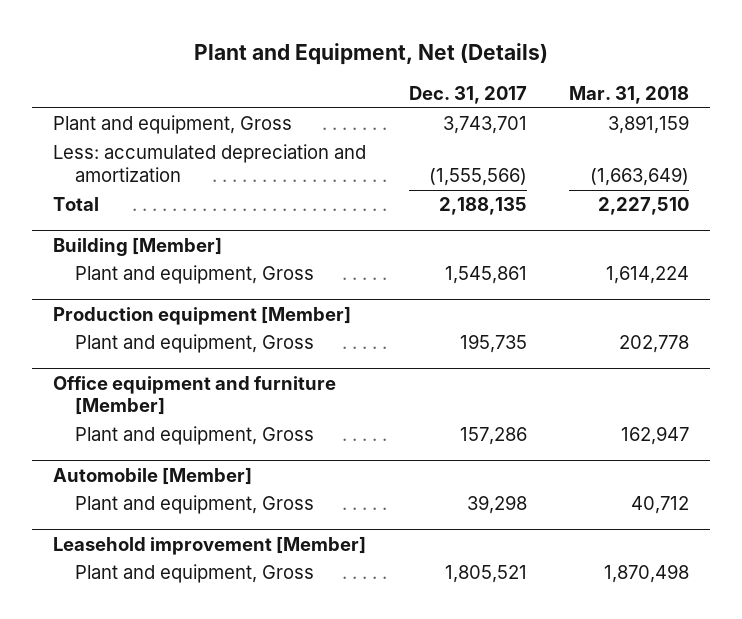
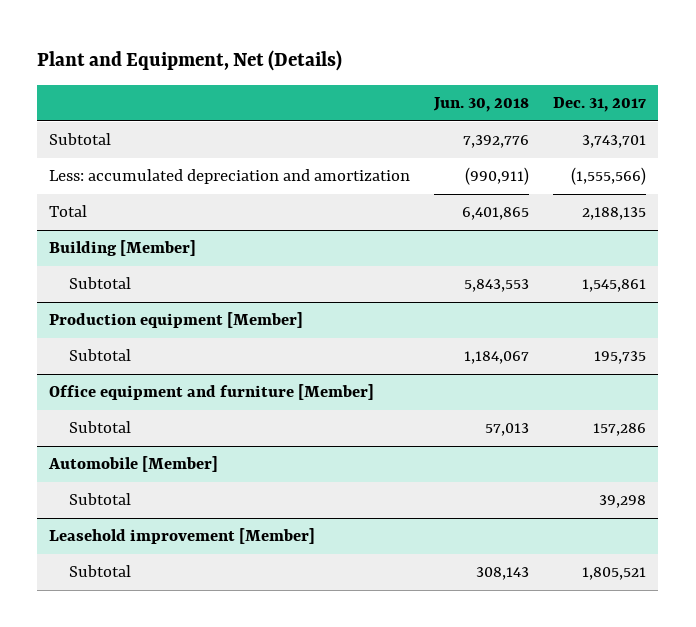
[569,85,690,104] Mar. 31, 2018 -> none
none -> [433,97,530,113] Jun. 30, 2018
[53,115,293,135] Plant and equipment, Gross -> [49,133,112,146] Subtotal
[74,265,314,285] Plant and equipment, Gross -> [69,277,132,290] Subtotal
[74,334,314,354] Plant and equipment, Gross -> [69,349,132,362] Subtotal
[74,426,314,446] Plant and equipment, Gross -> [69,421,132,434] Subtotal
[74,495,314,515] Plant and equipment, Gross -> [69,493,132,506] Subtotal
[74,564,314,584] Plant and equipment, Gross -> [69,565,132,578] Subtotal

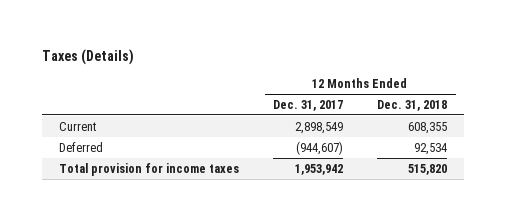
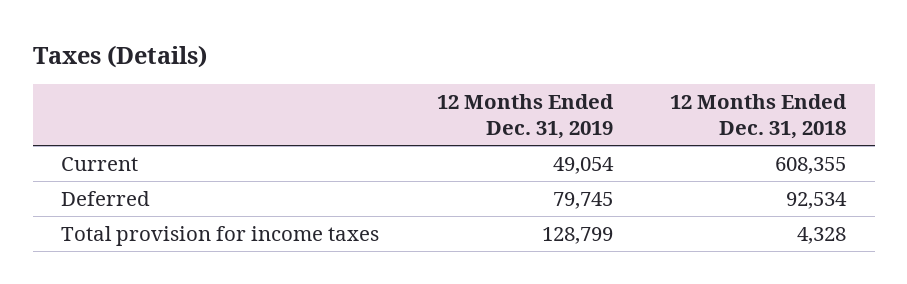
[273,99,344,111] Dec. 31, 2017 -> none
none -> [436,93,614,140] 12 Months Ended Dec. 31, 2019
[408,163,448,175] 515,820 -> [796,226,846,244] 4,328

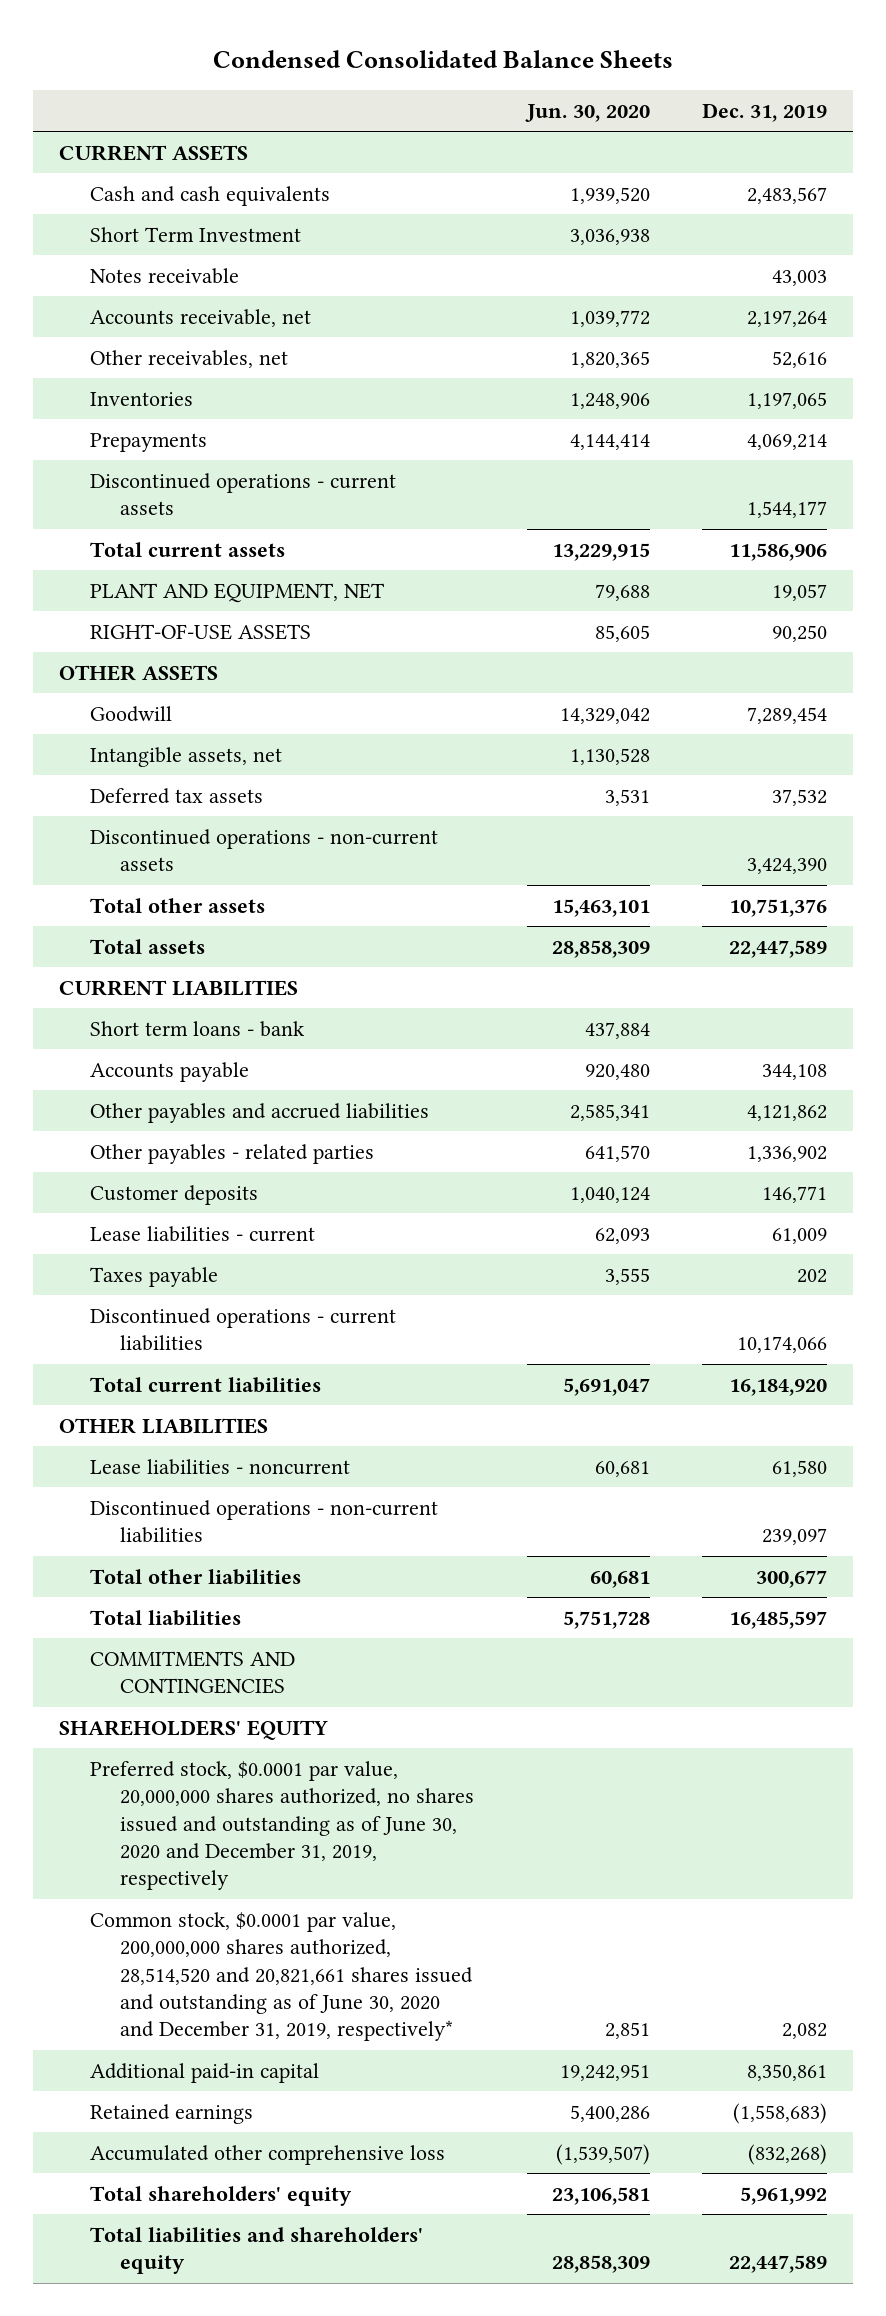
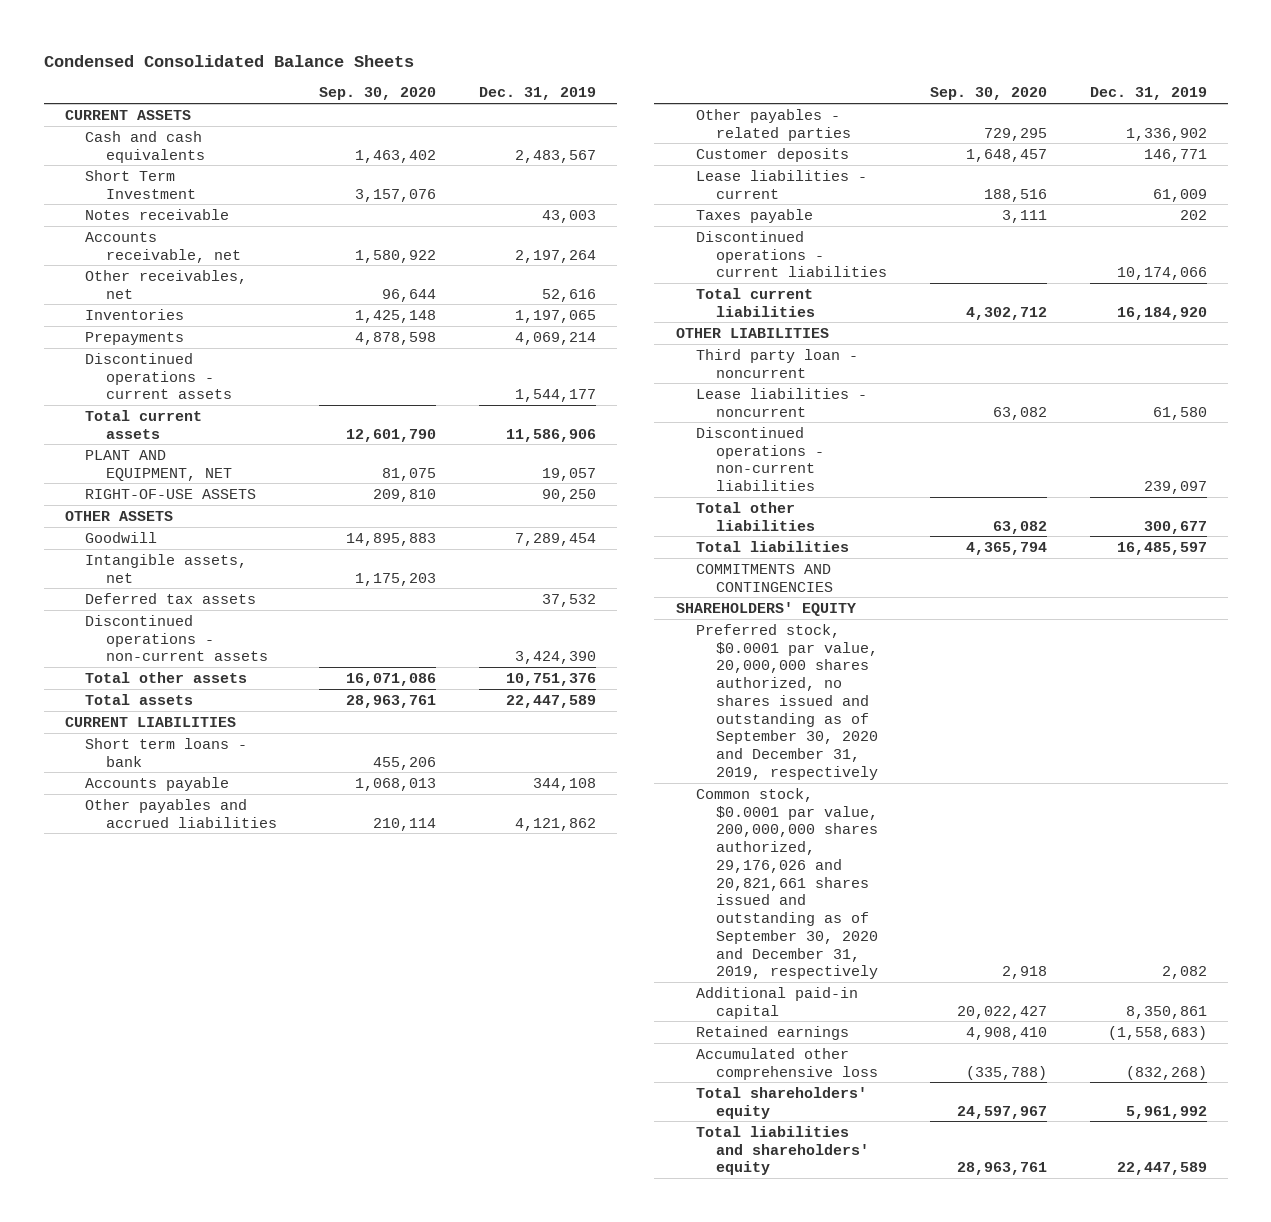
[524,103,650,122] Jun. 30, 2020 -> none
none -> [319,87,437,101] Sep. 30, 2020
none -> [695,348,858,378] Third party loan - noncurrent
[89,1760,475,1891] Preferred stock, $0.0001 par value, 20,000,000 shares authorized, no shares issued and outstanding as of June 30, 2020 and December 31, 2019, respectively -> [695,623,879,780] Preferred stock, $0.0001 par value, 20,000,000 shares authorized, no shares issued and outstanding as of September 30, 2020 and December 31, 2019, respectively
[89,1911,474,2042] Common stock, $0.0001 par value, 200,000,000 shares authorized, 28,514,520 and 20,821,661 shares issued and outstanding as of June 30, 2020 and December 31, 2019, respectively* -> [695,787,879,980] Common stock, $0.0001 par value, 200,000,000 shares authorized, 29,176,026 and 20,821,661 shares issued and outstanding as of September 30, 2020 and December 31, 2019, respectively

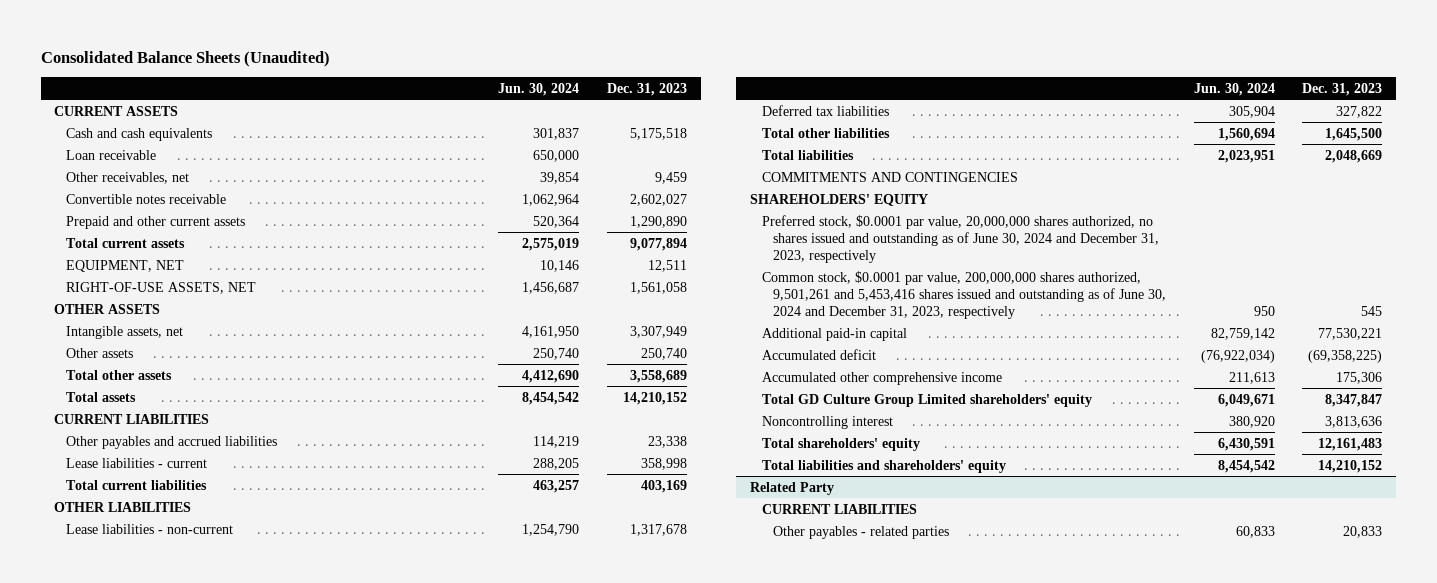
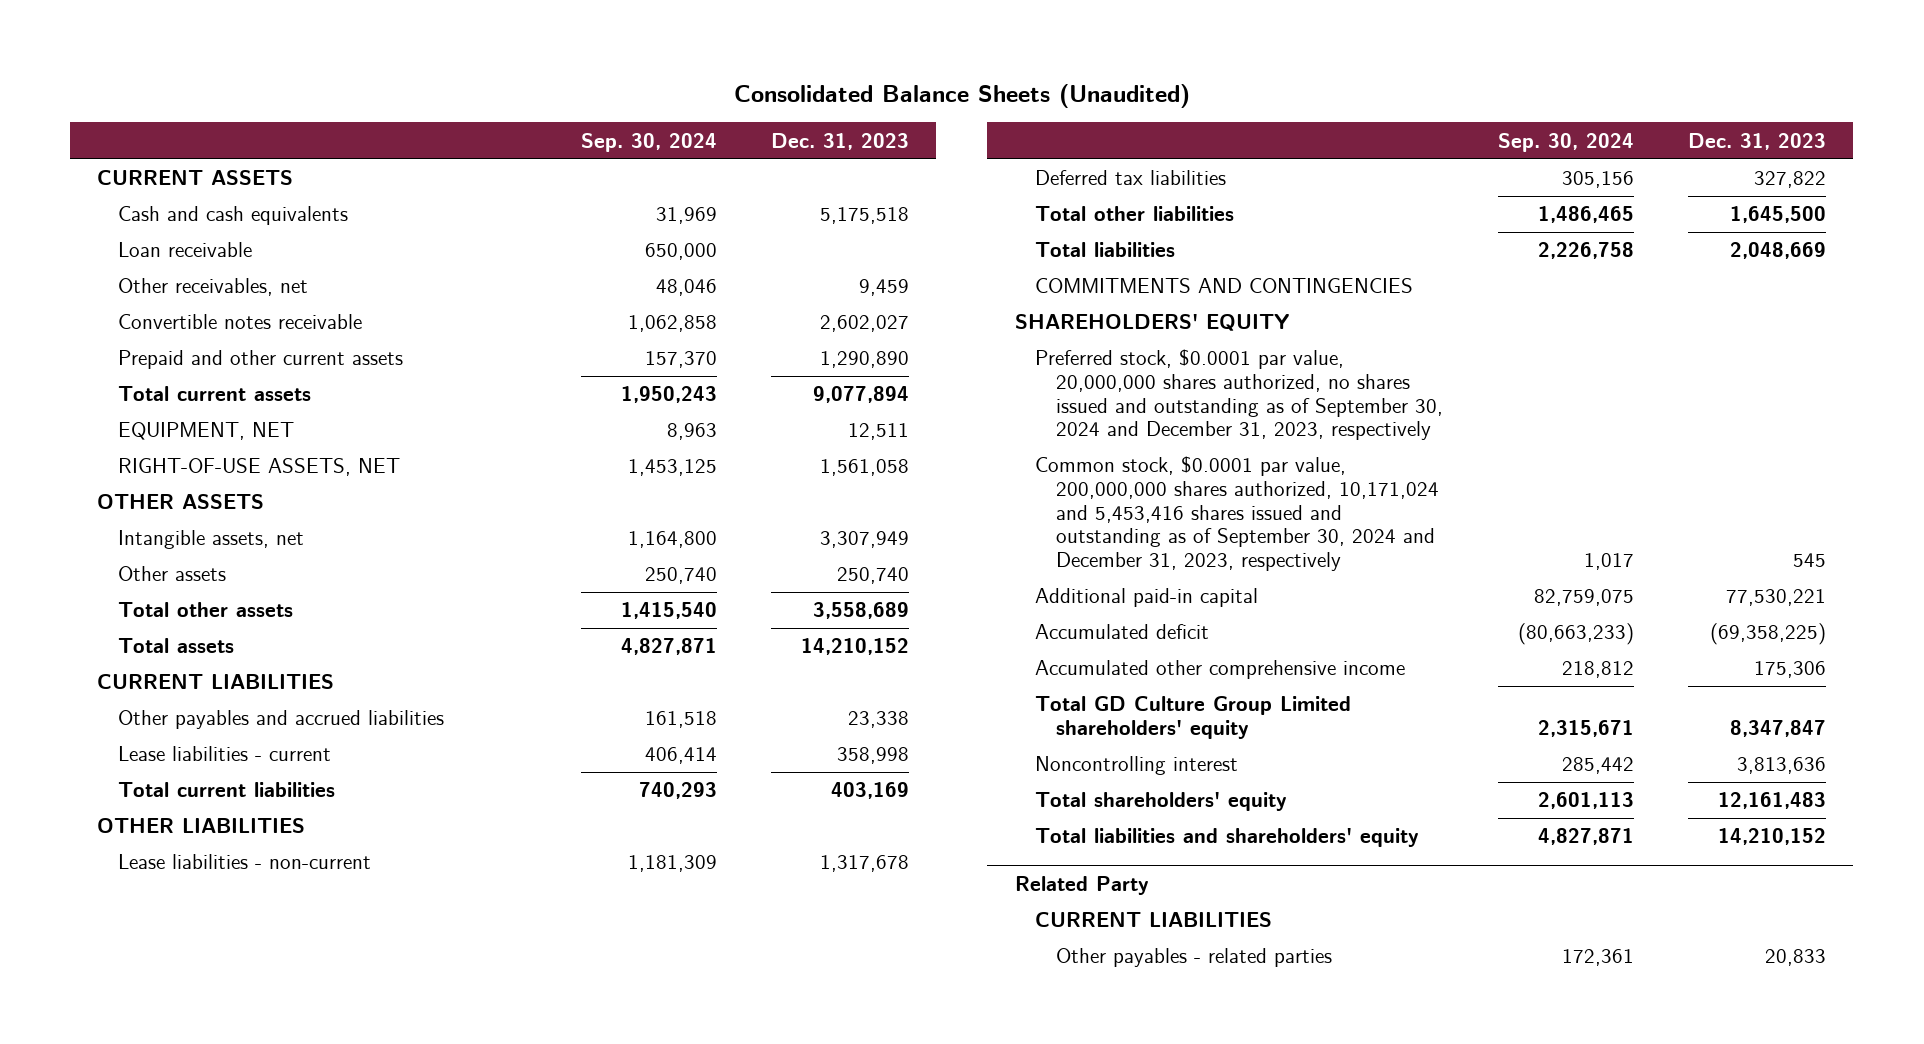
[498,82,580,96] Jun. 30, 2024 -> none
none -> [580,132,717,152] Sep. 30, 2024
[761,214,1160,263] Preferred stock, $0.0001 par value, 20,000,000 shares authorized, no shares issued and outstanding as of June 30, 2024 and December 31, 2023, respectively -> [1035,349,1444,441] Preferred stock, $0.0001 par value, 20,000,000 shares authorized, no shares issued and outstanding as of September 30, 2024 and December 31, 2023, respectively
[761,270,1167,319] Common stock, $0.0001 par value, 200,000,000 shares authorized, 9,501,261 and 5,453,416 shares issued and outstanding as of June 30, 2024 and December 31, 2023, respectively -> [1035,456,1440,572] Common stock, $0.0001 par value, 200,000,000 shares authorized, 10,171,024 and 5,453,416 shares issued and outstanding as of September 30, 2024 and December 31, 2023, respectively

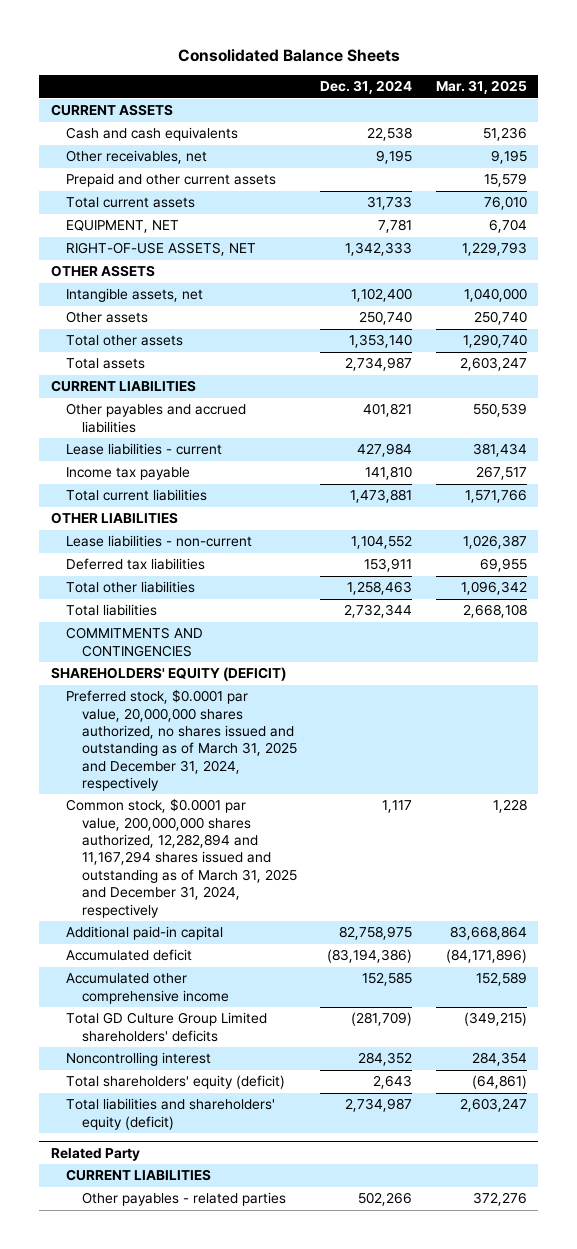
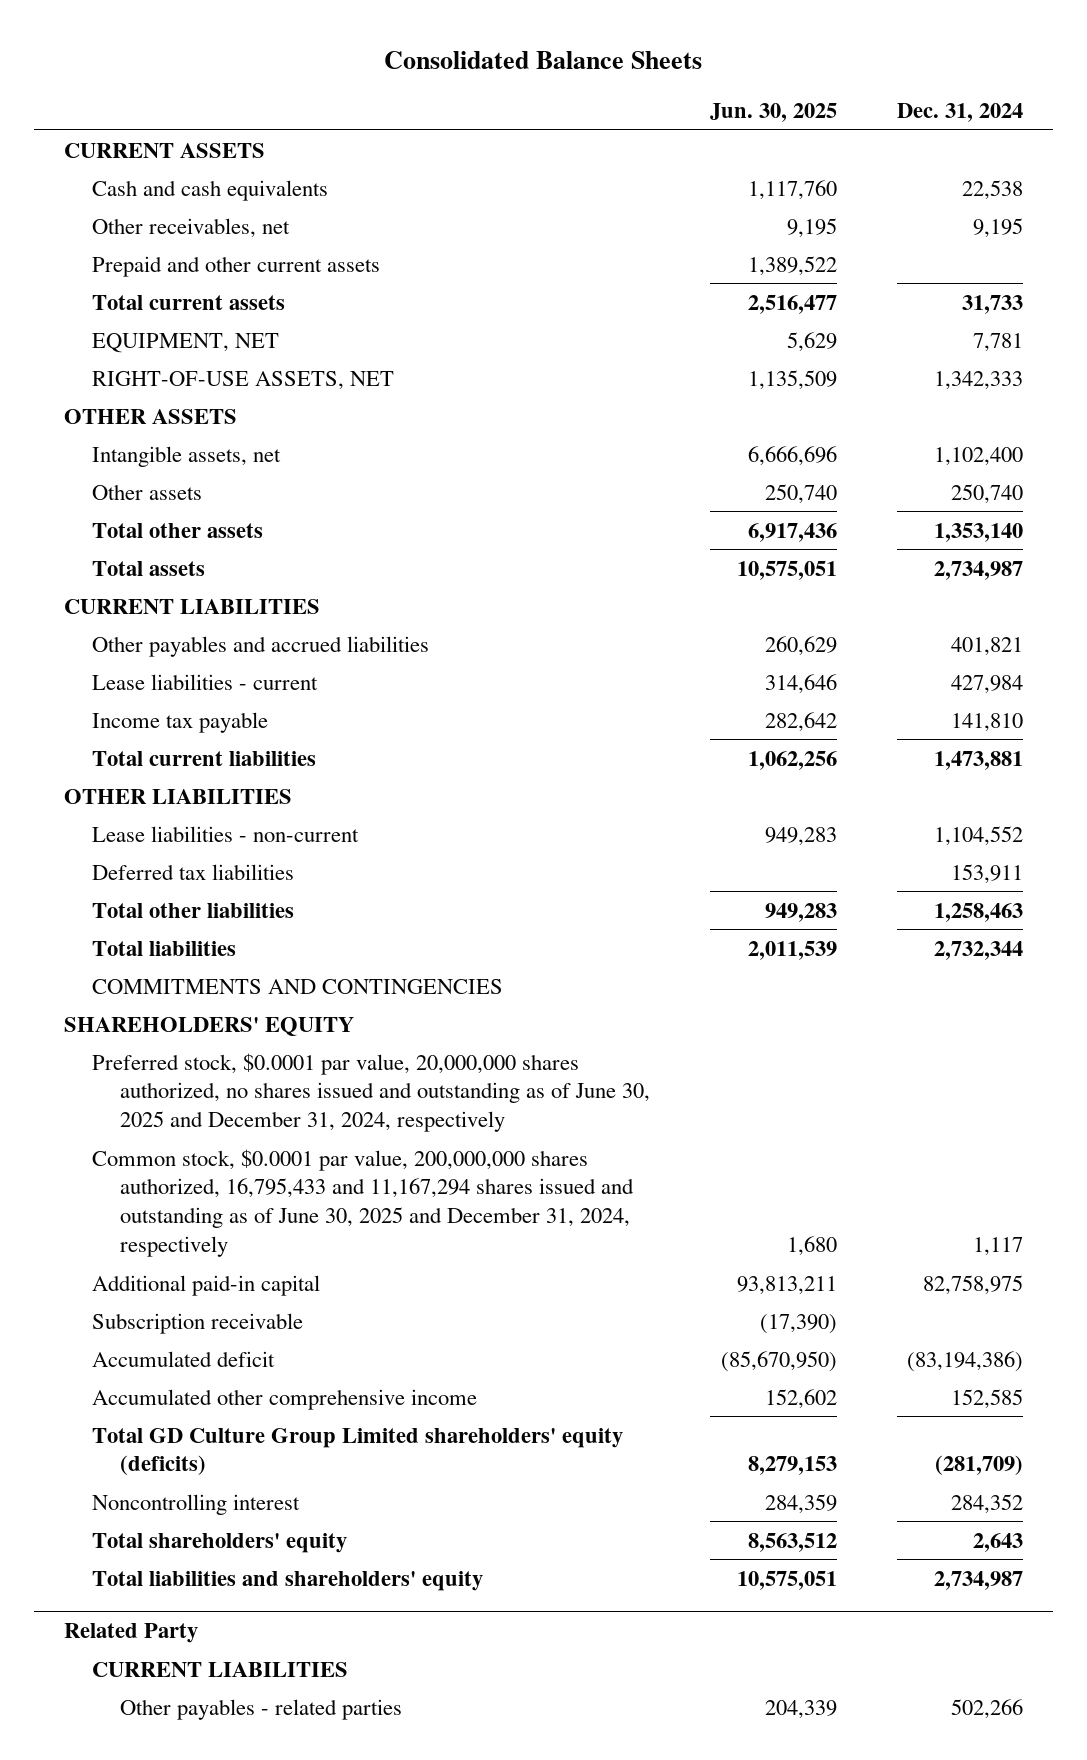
[435,80,527,95] Mar. 31, 2025 -> none
none -> [709,103,837,123] Jun. 30, 2025
[50,667,286,682] SHAREHOLDERS' EQUITY (DEFICIT) -> [64,1016,355,1036] SHAREHOLDERS' EQUITY
[66,689,298,792] Preferred stock, $0.0001 par value, 20,000,000 shares authorized, no shares issued and outstanding as of March 31, 2025 and December 31, 2024, respectively -> [92,1052,650,1133] Preferred stock, $0.0001 par value, 20,000,000 shares authorized, no shares issued and outstanding as of June 30, 2025 and December 31, 2024, respectively
[66,798,298,918] Common stock, $0.0001 par value, 200,000,000 shares authorized, 12,282,894 and 11,167,294 shares issued and outstanding as of March 31, 2025 and December 31, 2024, respectively -> [92,1148,634,1258] Common stock, $0.0001 par value, 200,000,000 shares authorized, 16,795,433 and 11,167,294 shares issued and outstanding as of June 30, 2025 and December 31, 2024, respectively
none -> [92,1312,304,1334] Subscription receivable
[66,1012,268,1042] Total GD Culture Group Limited shareholders' deficits -> [92,1427,624,1476] Total GD Culture Group Limited shareholders' equity (deficits)
[66,1075,286,1090] Total shareholders' equity (deficit) -> [92,1532,348,1553] Total shareholders' equity
[66,1098,276,1130] Total liabilities and shareholders' equity (deficit) -> [92,1570,484,1591] Total liabilities and shareholders' equity

